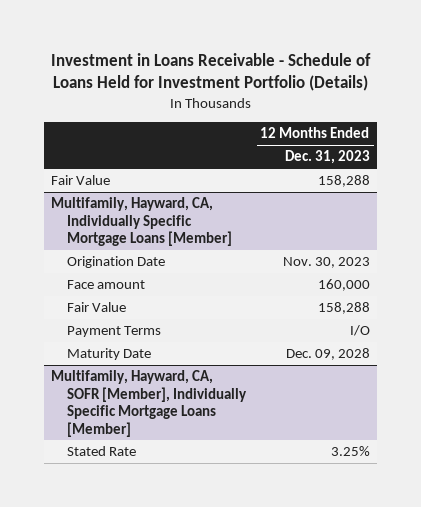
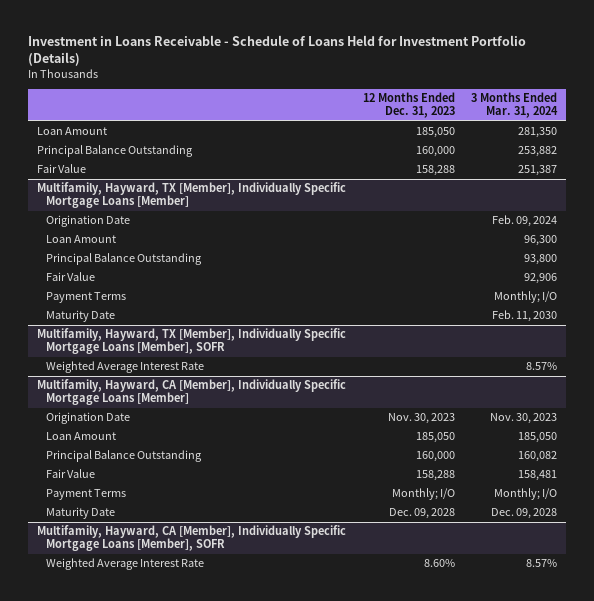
none -> [471,92,559,119] 3 Months Ended Mar. 31, 2024
none -> [36,127,107,136] Loan Amount
none -> [36,145,193,158] Principal Balance Outstanding
none -> [36,182,346,209] Multifamily, Hayward, TX [Member], Individually Specific Mortgage Loans [Member]
none -> [46,215,131,228] Origination Date
none -> [46,235,117,244] Loan Amount
none -> [46,253,203,266] Principal Balance Outstanding
none -> [46,272,96,282] Fair Value
none -> [46,292,127,304] Payment Terms
none -> [46,310,116,323] Maturity Date
none -> [36,328,346,355] Multifamily, Hayward, TX [Member], Individually Specific Mortgage Loans [Member], SOFR
none -> [46,361,205,374] Weighted Average Interest Rate
[51,197,232,247] Multifamily, Hayward, CA, Individually Specific Mortgage Loans [Member] -> [36,379,346,406] Multifamily, Hayward, CA [Member], Individually Specific Mortgage Loans [Member]
[66,280,145,290] Face amount -> [46,432,117,441] Loan Amount
[317,279,370,292] 160,000 -> [415,432,455,444] 185,050
none -> [46,450,203,463] Principal Balance Outstanding
[349,325,370,337] I/O -> [391,488,455,501] Monthly; I/O
[51,370,247,437] Multifamily, Hayward, CA, SOFR [Member], Individually Specific Mortgage Loans [Member] -> [36,525,346,552] Multifamily, Hayward, CA [Member], Individually Specific Mortgage Loans [Member], SOFR
[66,446,136,457] Stated Rate -> [46,558,205,571] Weighted Average Interest Rate
[330,446,370,457] 3.25% -> [423,559,455,568] 8.60%

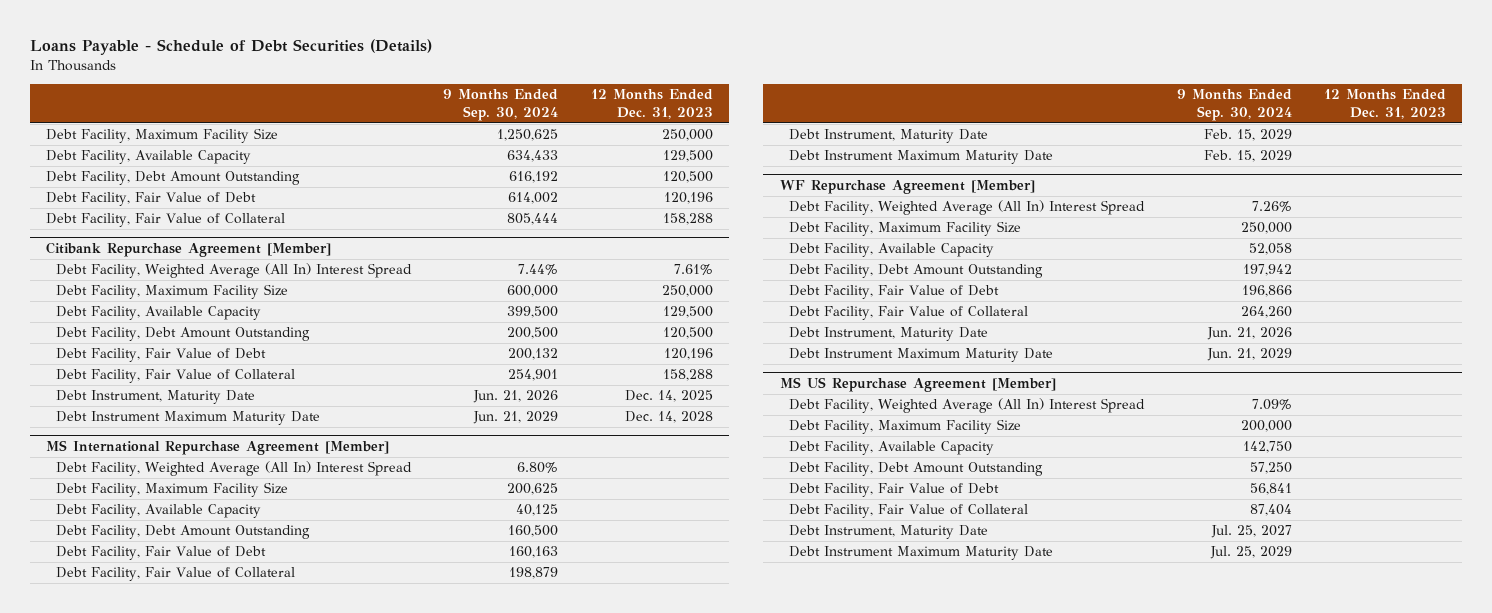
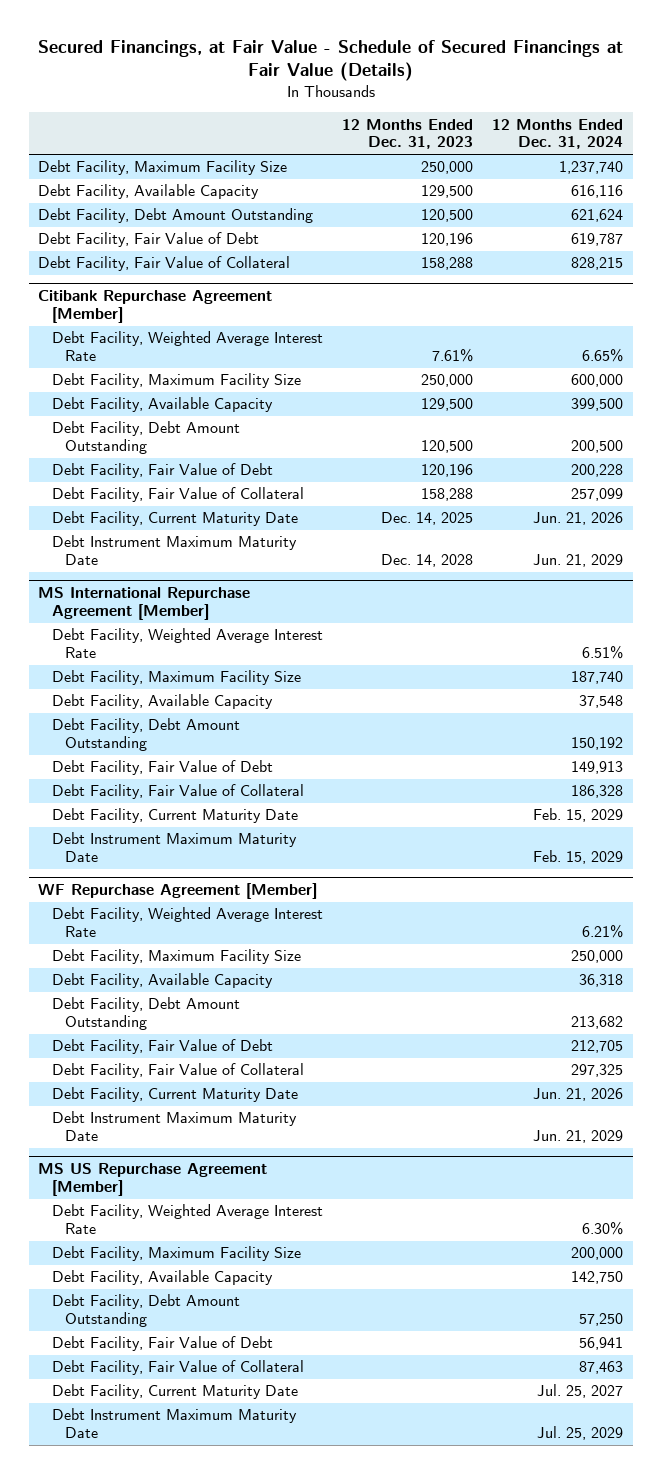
[30,39,433,56] Loans Payable - Schedule of Debt Securities (Details) -> [37,39,623,82] Secured Financings, at Fair Value - Schedule of Secured Financings at Fair Value (Details)
[443,89,559,121] 9 Months Ended Sep. 30, 2024 -> none
none -> [491,118,623,150] 12 Months Ended Dec. 31, 2024
[56,263,413,279] Debt Facility, Weighted Average (All In) Interest Spread -> [51,331,323,362] Debt Facility, Weighted Average Interest Rate
[56,390,256,405] Debt Instrument, Maturity Date -> [51,511,298,527] Debt Facility, Current Maturity Date
[56,461,413,477] Debt Facility, Weighted Average (All In) Interest Spread -> [51,628,323,659] Debt Facility, Weighted Average Interest Rate
[789,129,989,144] Debt Instrument, Maturity Date -> [51,808,298,824] Debt Facility, Current Maturity Date
[789,200,1146,216] Debt Facility, Weighted Average (All In) Interest Spread -> [51,907,323,938] Debt Facility, Weighted Average Interest Rate
[789,327,989,342] Debt Instrument, Maturity Date -> [51,1087,298,1103] Debt Facility, Current Maturity Date
[789,398,1146,414] Debt Facility, Weighted Average (All In) Interest Spread -> [51,1204,323,1235] Debt Facility, Weighted Average Interest Rate
[789,525,989,540] Debt Instrument, Maturity Date -> [51,1384,298,1400] Debt Facility, Current Maturity Date

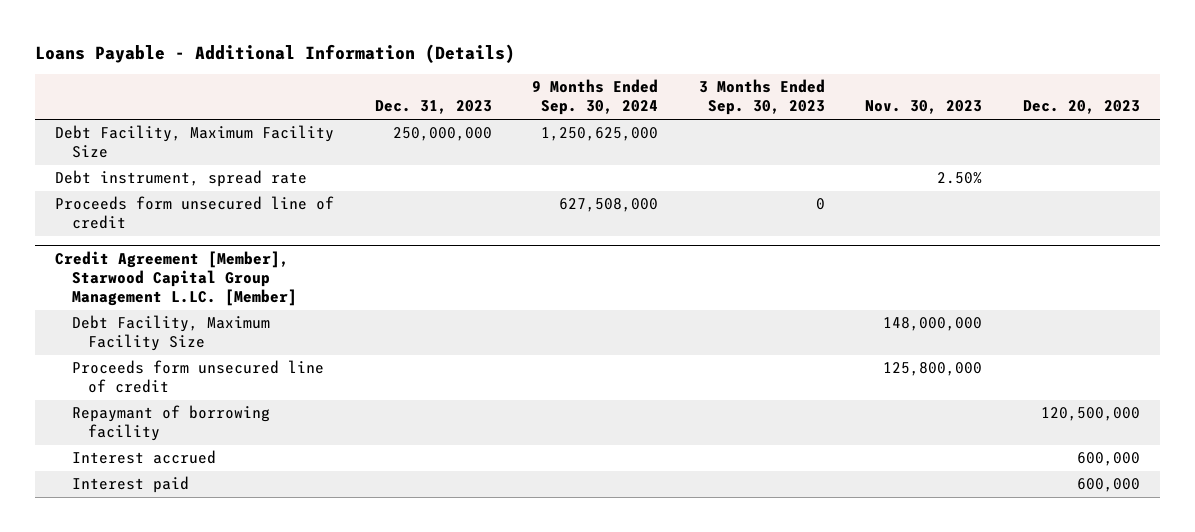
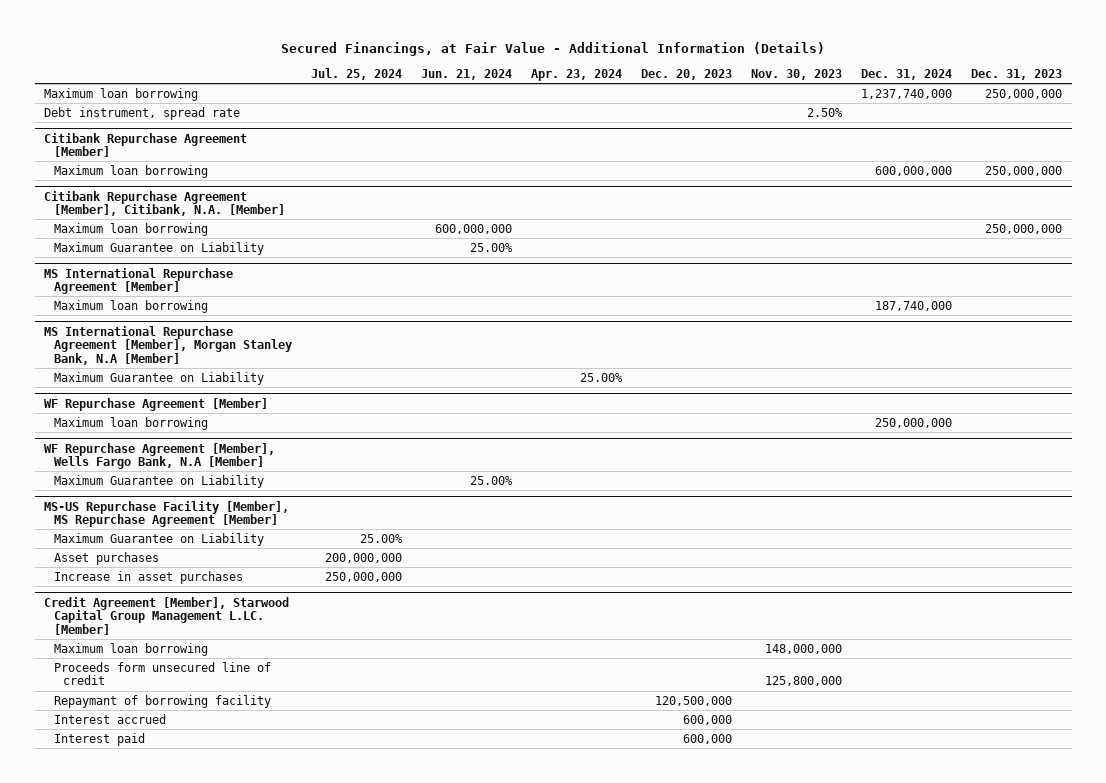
[34,43,515,63] Loans Payable - Additional Information (Details) -> [281,41,826,56] Secured Financings, at Fair Value - Additional Information (Details)
[532,79,659,116] 9 Months Ended Sep. 30, 2024 -> none
[698,79,825,116] 3 Months Ended Sep. 30, 2023 -> none
none -> [310,67,402,80] Jul. 25, 2024
none -> [420,68,512,80] Jun. 21, 2024
none -> [530,68,622,81] Apr. 23, 2024
none -> [861,68,953,80] Dec. 31, 2024
[55,125,335,159] Debt Facility, Maximum Facility Size -> [44,87,199,101] Maximum loan borrowing
[55,196,335,230] Proceeds form unsecured line of credit -> none
none -> [44,132,248,158] Citibank Repurchase Agreement [Member]
none -> [53,164,208,178] Maximum loan borrowing
none -> [44,190,285,217] Citibank Repurchase Agreement [Member], Citibank, N.A. [Member]
none -> [53,222,208,236] Maximum loan borrowing
none -> [53,241,264,255] Maximum Guarantee on Liability
none -> [44,267,234,295] MS International Repurchase Agreement [Member]
none -> [53,299,208,313] Maximum loan borrowing
none -> [44,325,292,365] MS International Repurchase Agreement [Member], Morgan Stanley Bank, N.A [Member]
none -> [53,371,264,385] Maximum Guarantee on Liability
none -> [44,397,269,411] WF Repurchase Agreement [Member]
none -> [53,416,208,430] Maximum loan borrowing
none -> [44,442,276,470] WF Repurchase Agreement [Member], Wells Fargo Bank, N.A [Member]
none -> [53,474,264,488] Maximum Guarantee on Liability
none -> [44,500,290,528] MS-US Repurchase Facility [Member], MS Repurchase Agreement [Member]
none -> [53,532,264,546] Maximum Guarantee on Liability
none -> [53,551,159,565] Asset purchases
none -> [53,570,243,584] Increase in asset purchases
[71,315,270,352] Debt Facility, Maximum Facility Size -> [53,642,208,656] Maximum loan borrowing

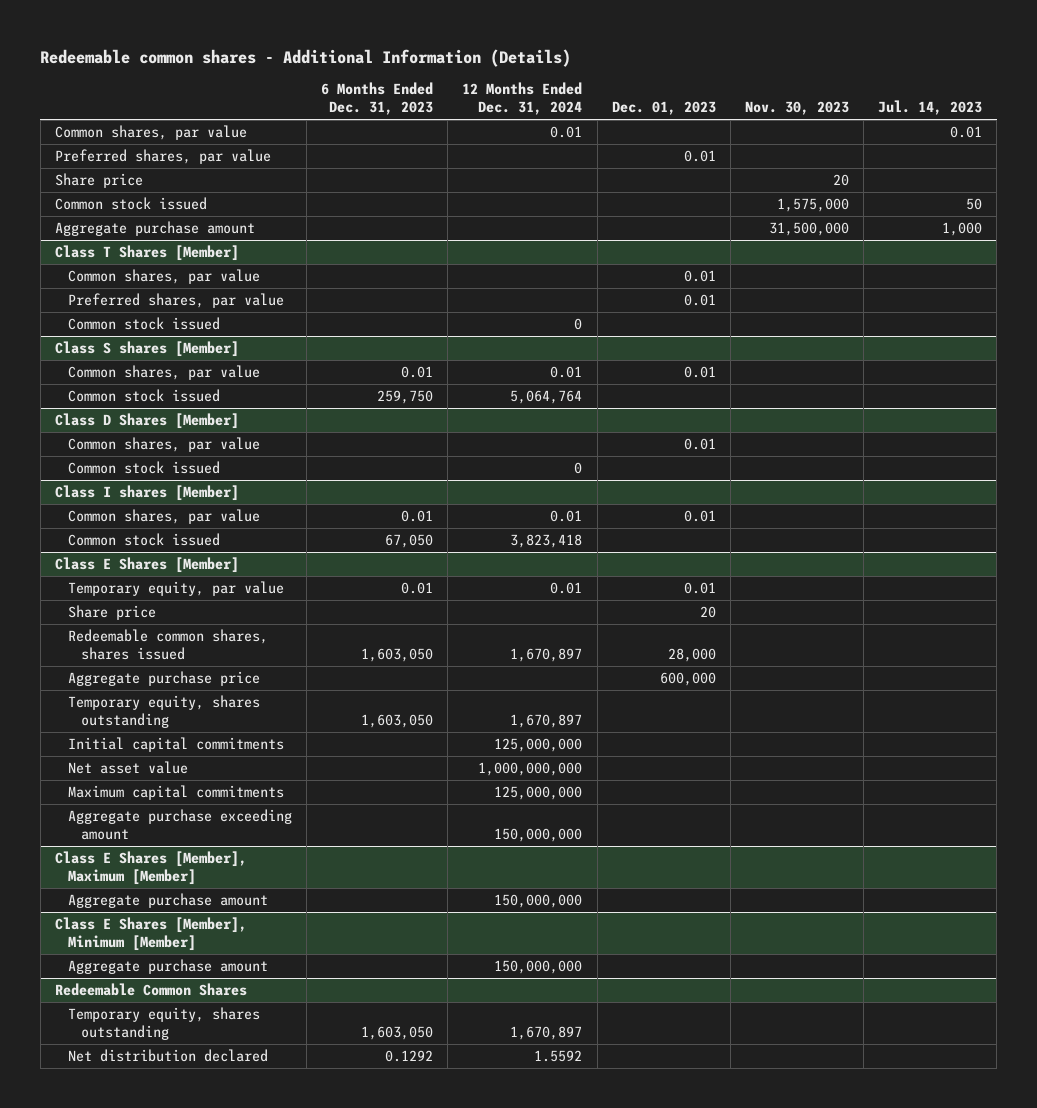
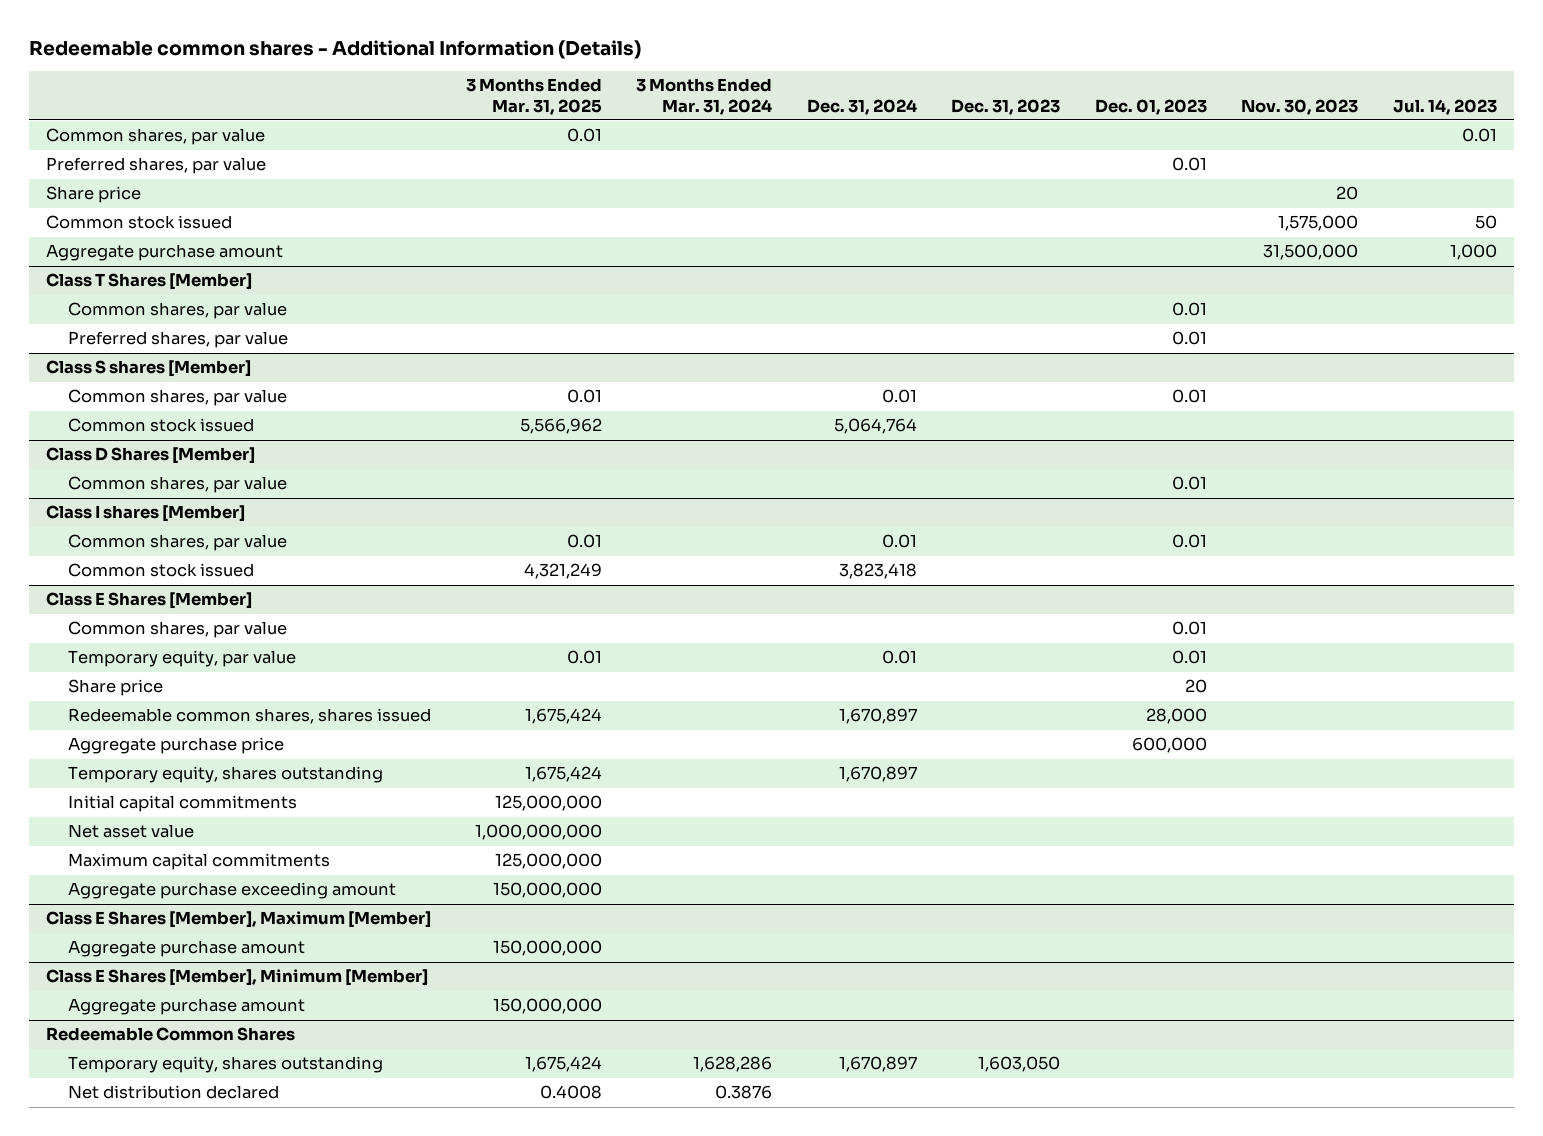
[321,82,434,116] 6 Months Ended Dec. 31, 2023 -> none
[462,82,583,116] 12 Months Ended Dec. 31, 2024 -> none
none -> [465,78,602,115] 3 Months Ended Mar. 31, 2025
none -> [636,78,773,115] 3 Months Ended Mar. 31, 2024
none -> [806,98,917,115] Dec. 31, 2024
none -> [951,98,1061,115] Dec. 31, 2023
[67,317,220,331] Common stock issued -> none
[67,461,220,475] Common stock issued -> none
none -> [67,621,287,639] Common shares, par value

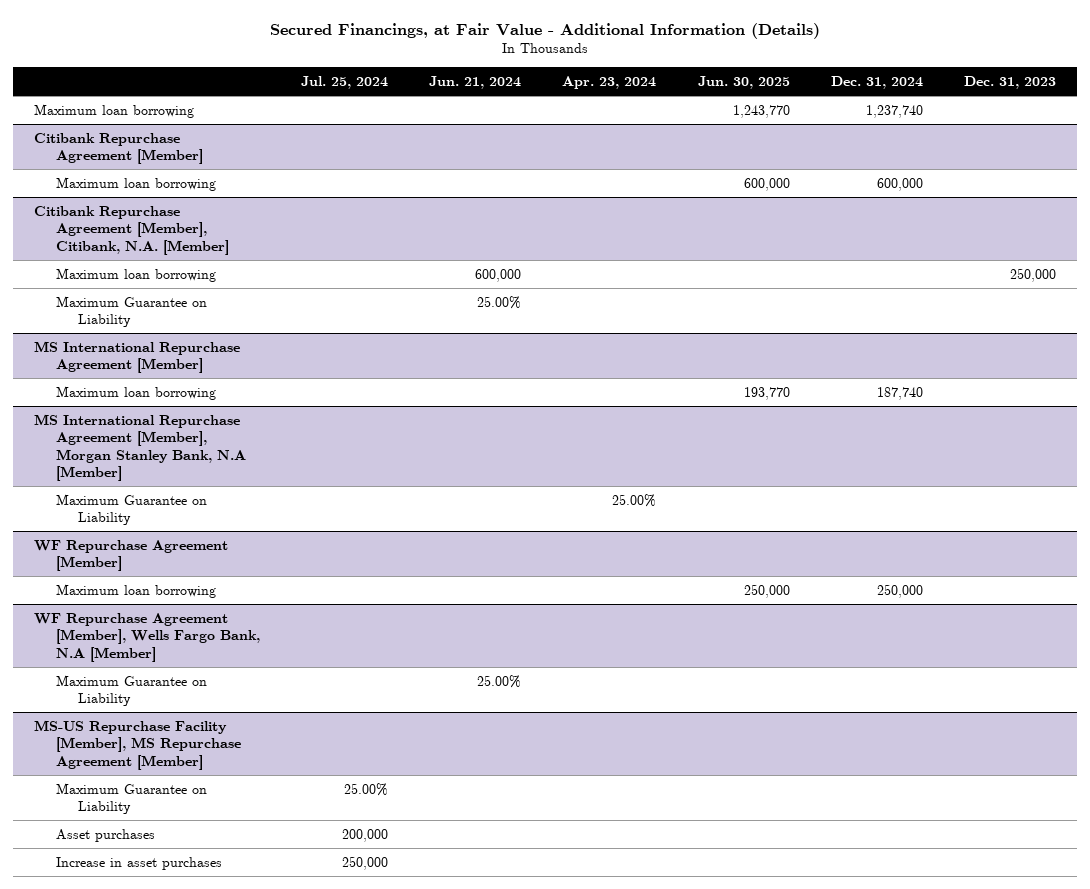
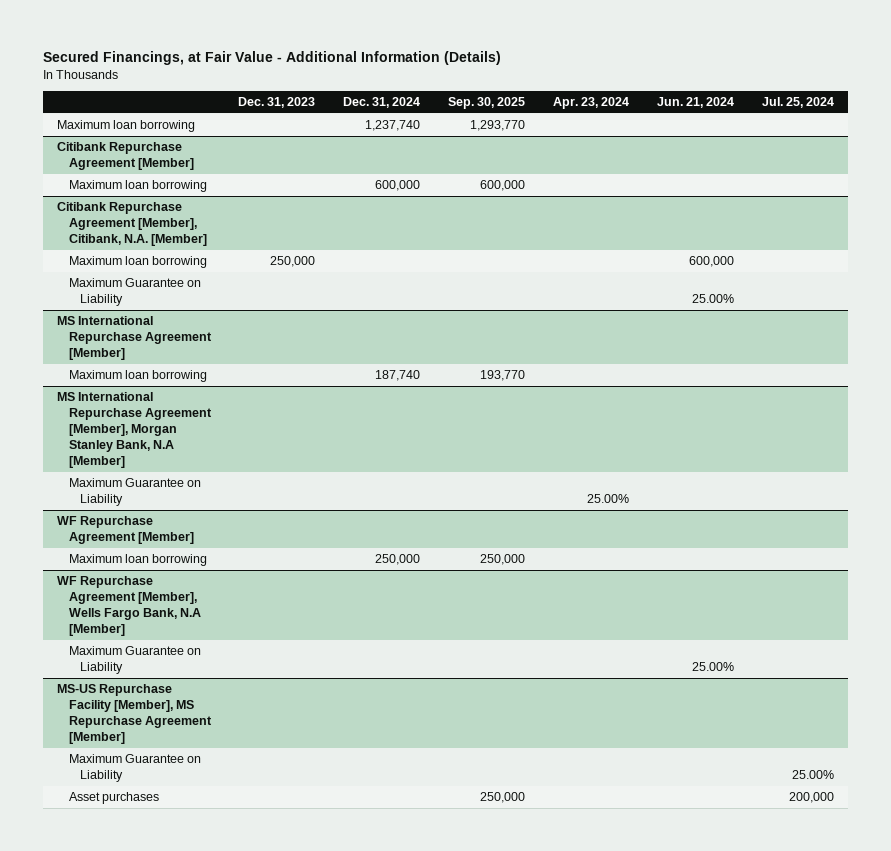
[697,75,790,89] Jun. 30, 2025 -> none
none -> [448,97,526,110] Sep. 30, 2025
[55,856,222,870] Increase in asset purchases -> none

